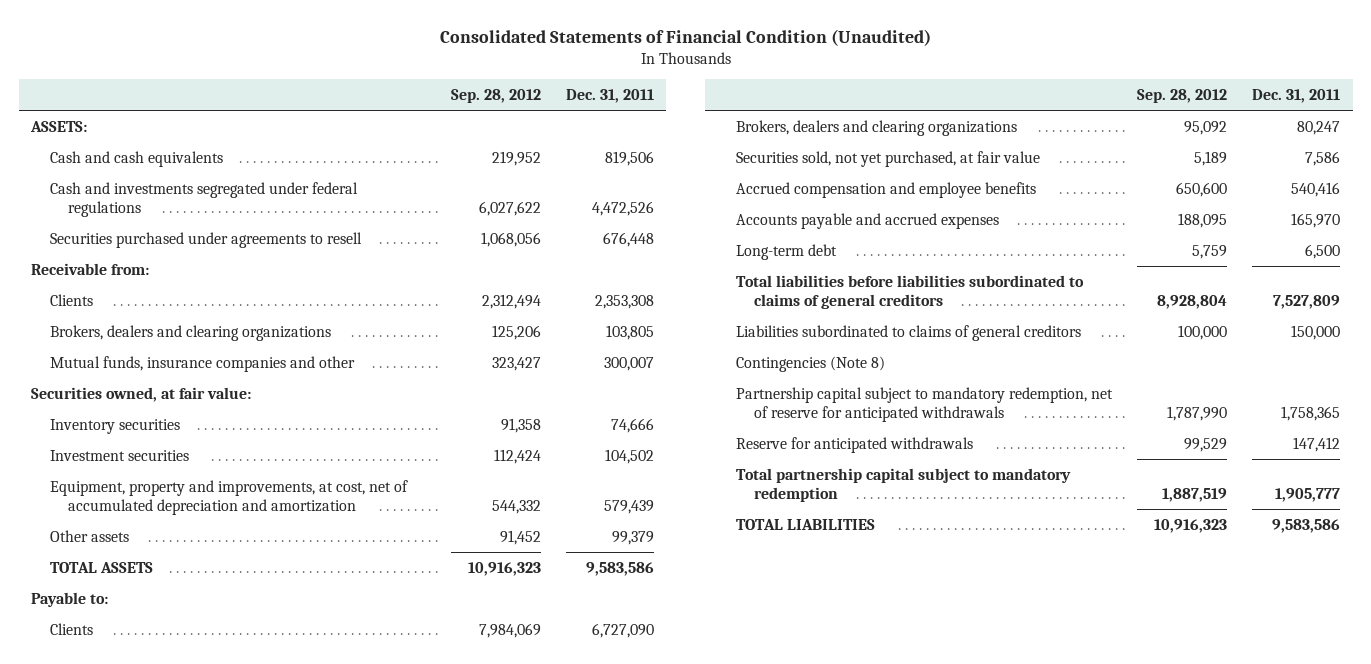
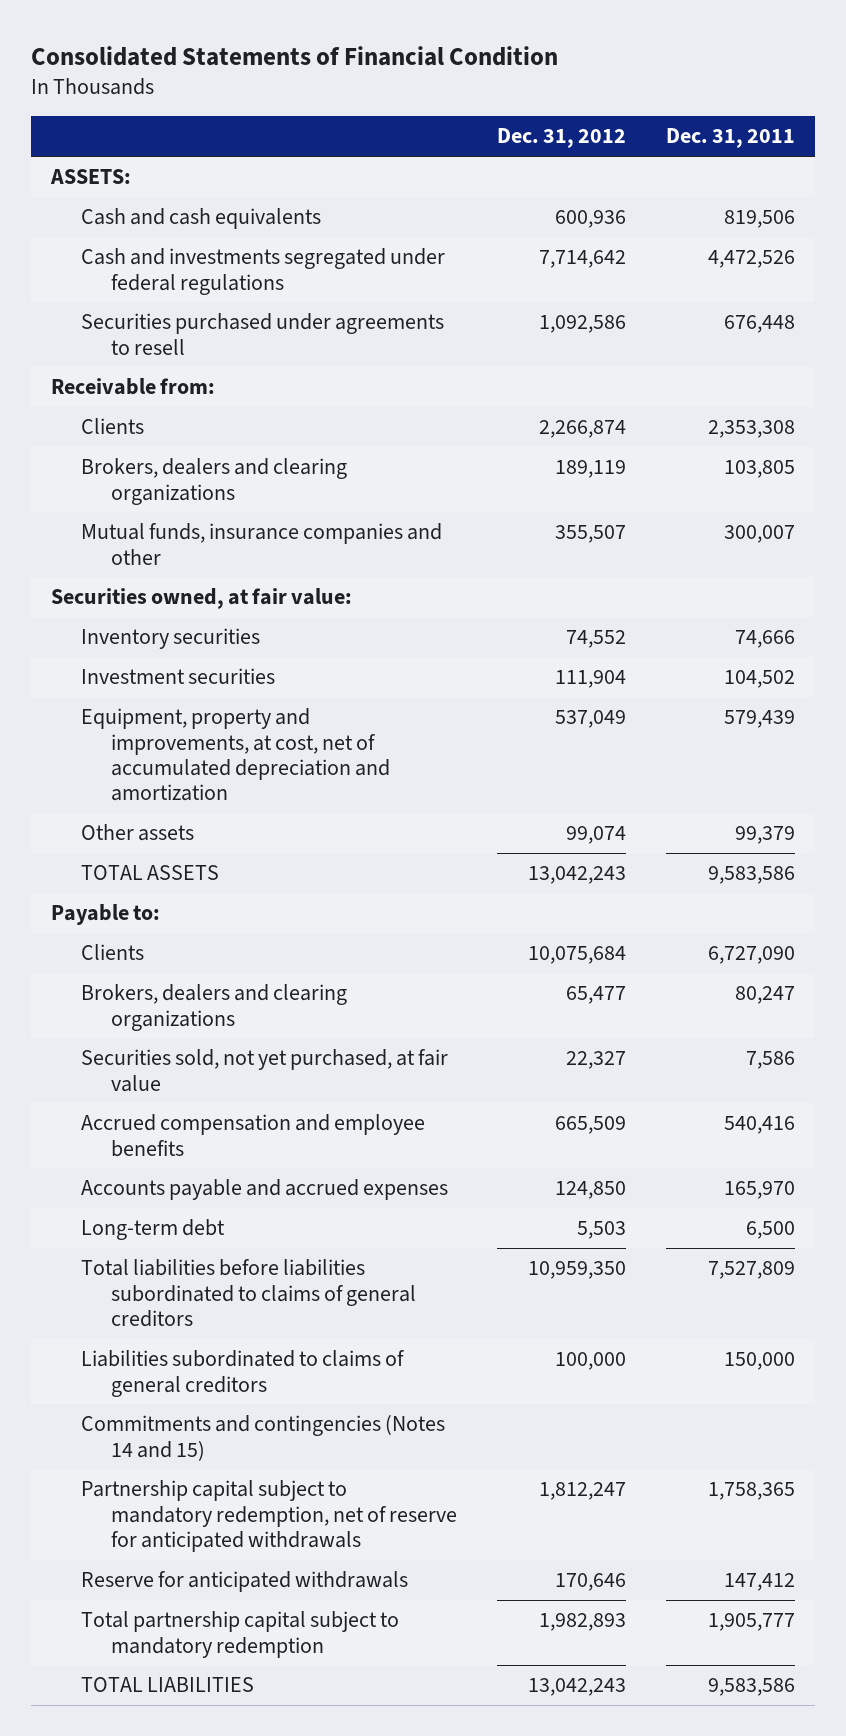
[439,28,931,46] Consolidated Statements of Financial Condition (Unaudited) -> [30,45,558,66] Consolidated Statements of Financial Condition
[450,88,541,103] Sep. 28, 2012 -> none
none -> [497,128,627,149] Dec. 31, 2012
[735,355,885,372] Contingencies (Note 8) -> [81,1415,446,1461] Commitments and contingencies (Notes 14 and 15)

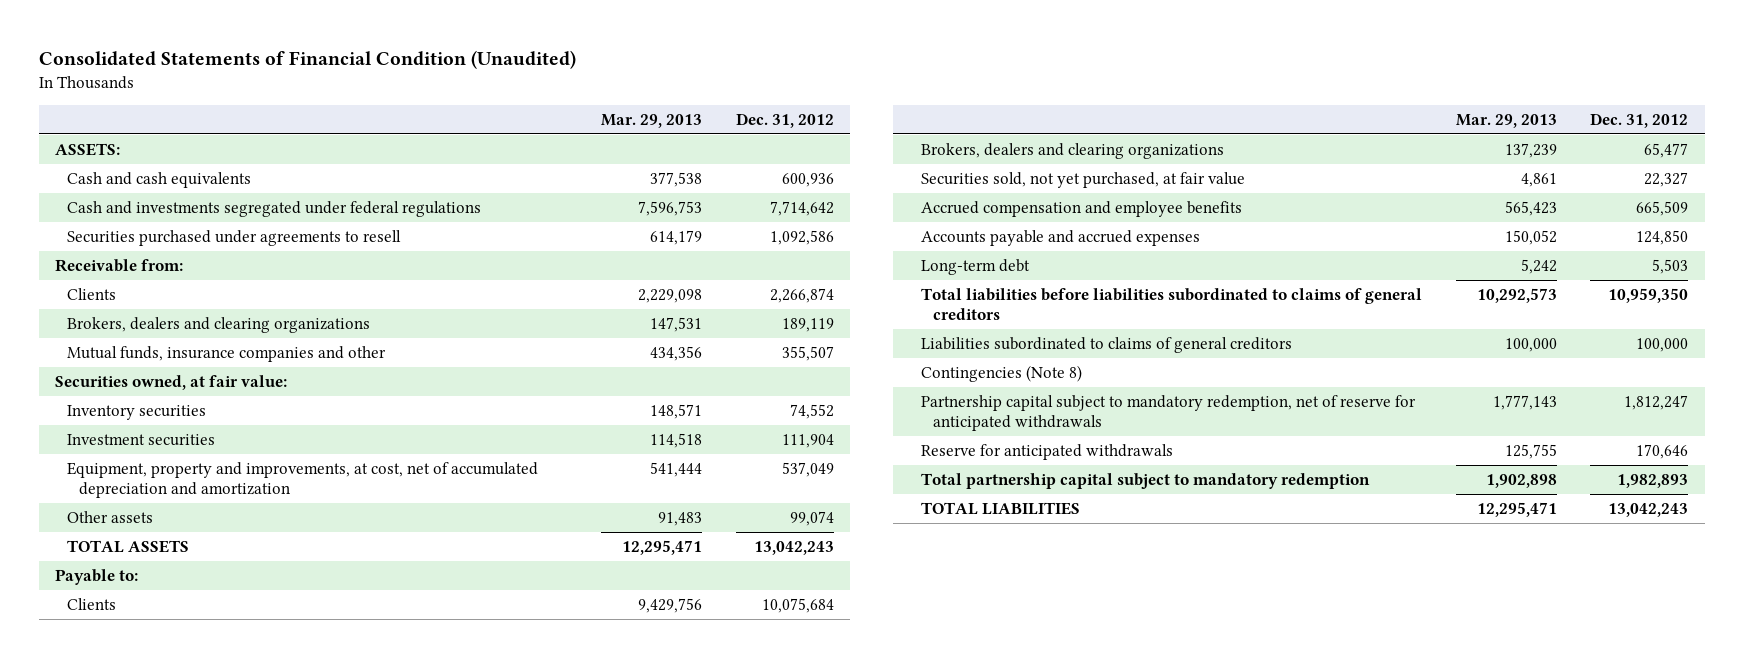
[30,45,558,66] Consolidated Statements of Financial Condition -> [38,49,576,69] Consolidated Statements of Financial Condition (Unaudited)
[666,128,796,149] Dec. 31, 2011 -> none
none -> [601,113,703,128] Mar. 29, 2013
[81,1415,446,1461] Commitments and contingencies (Notes 14 and 15) -> [921,365,1083,383] Contingencies (Note 8)

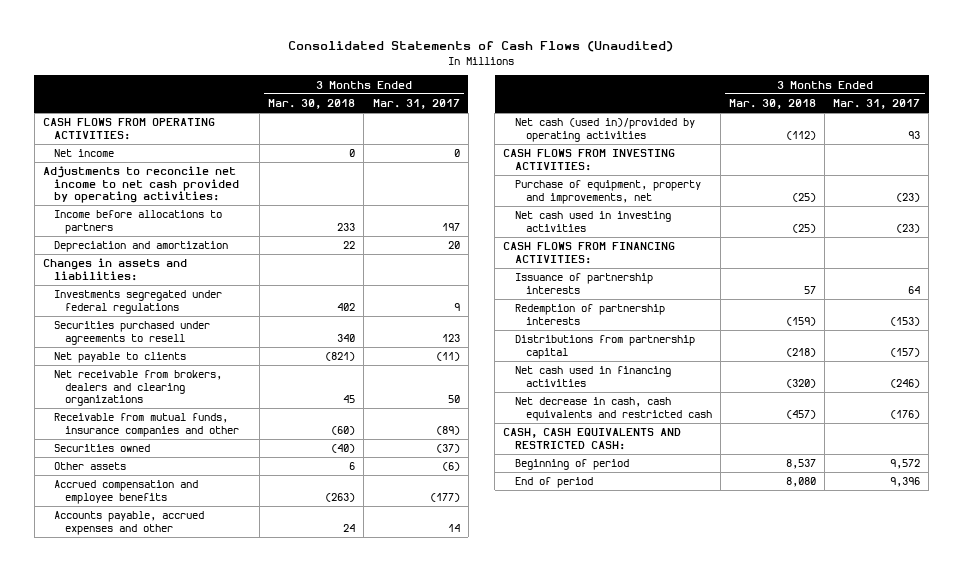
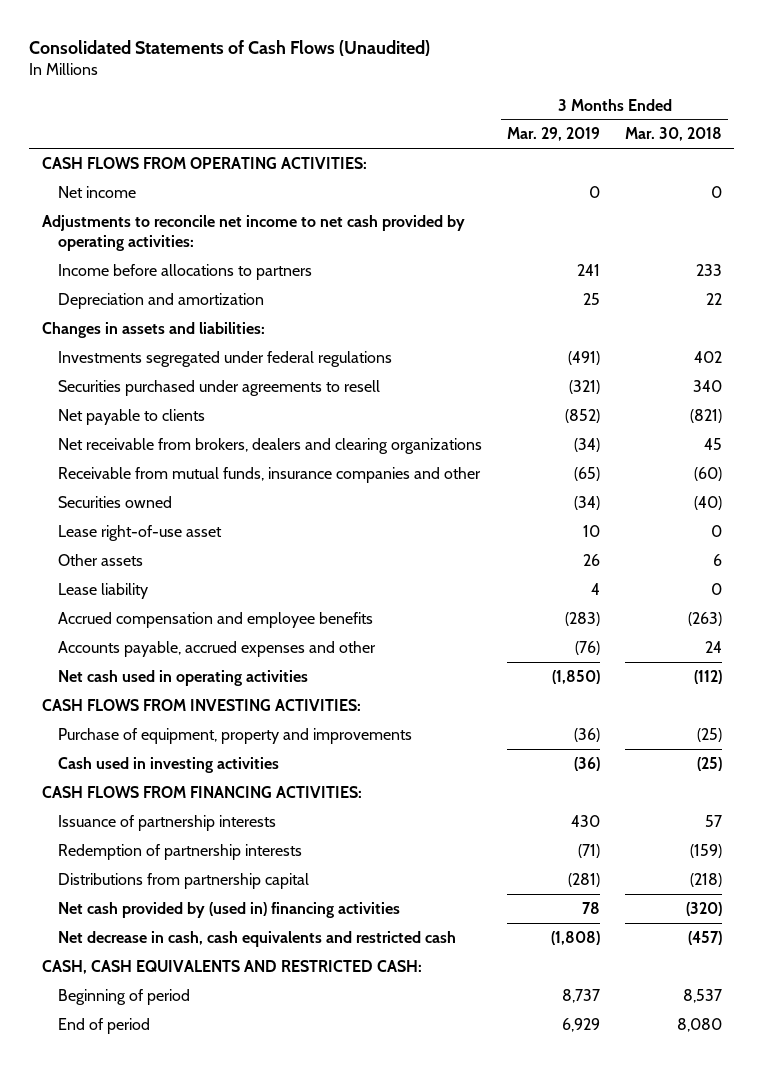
[372,99,460,110] Mar. 31, 2017 -> none
none -> [507,127,601,142] Mar. 29, 2019
none -> [58,524,223,541] Lease right-of-use asset
none -> [58,582,149,599] Lease liability
[514,118,695,142] Net cash (used in)/provided by operating activities -> [58,669,309,686] Net cash used in operating activities
[514,180,701,204] Purchase of equipment, property and improvements, net -> [58,727,413,744] Purchase of equipment, property and improvements
[514,211,671,232] Net cash used in investing activities -> [58,756,280,773] Cash used in investing activities
[514,366,671,387] Net cash used in financing activities -> [58,901,401,918] Net cash provided by (used in) financing activities

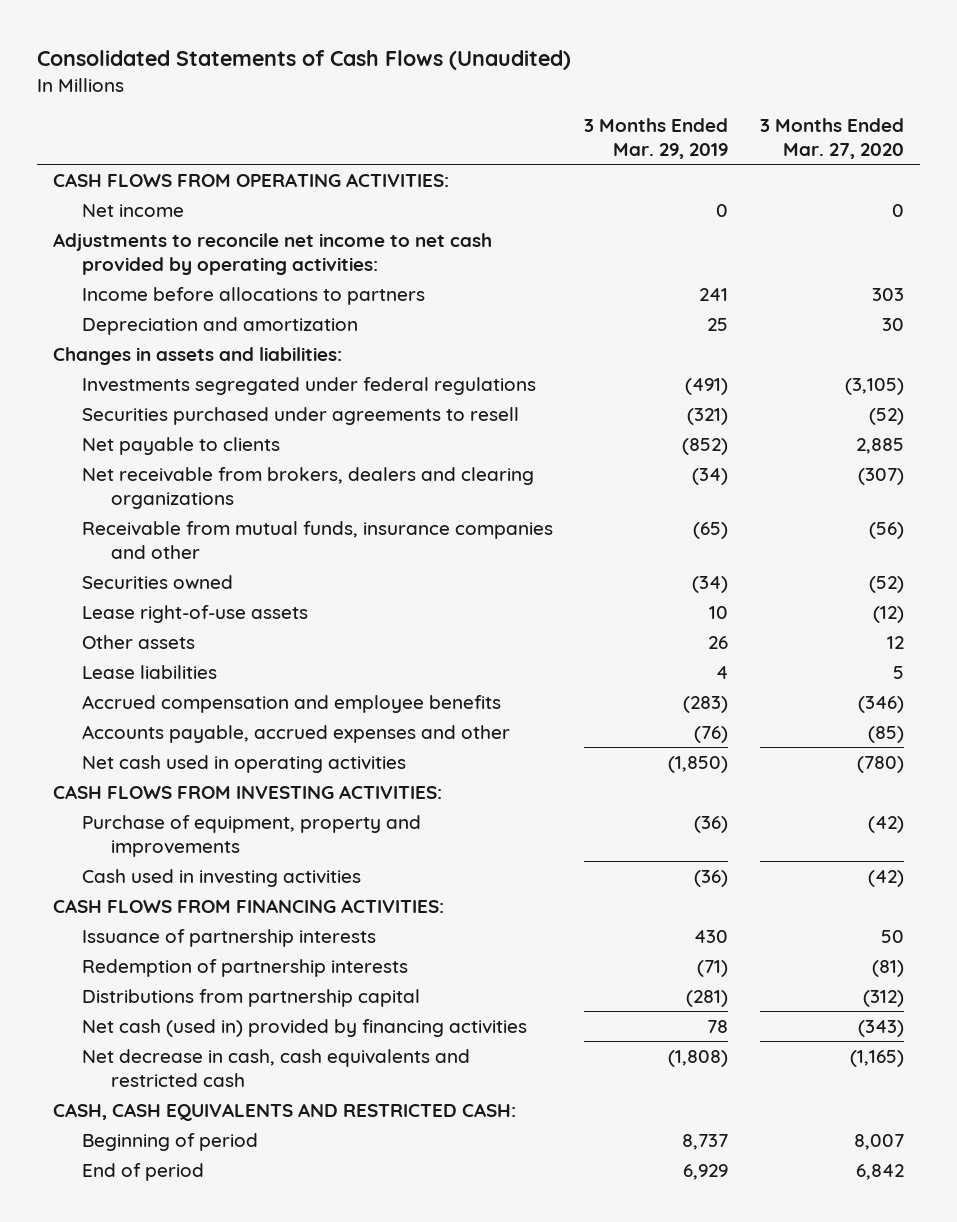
[624,127,722,142] Mar. 30, 2018 -> none
none -> [759,118,904,160] 3 Months Ended Mar. 27, 2020
[58,524,223,541] Lease right-of-use asset -> [81,604,308,623] Lease right-of-use assets
[58,582,149,599] Lease liability -> [81,664,217,679] Lease liabilities
[58,901,401,918] Net cash provided by (used in) financing activities -> [81,1018,527,1037] Net cash (used in) provided by financing activities

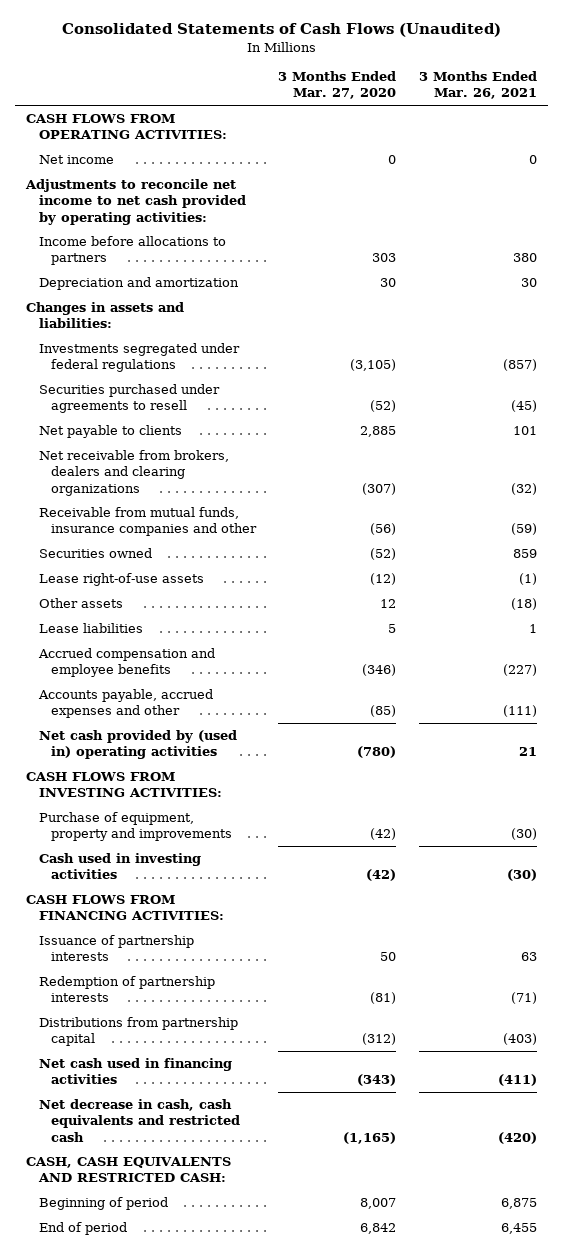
[584,118,729,160] 3 Months Ended Mar. 29, 2019 -> none
none -> [418,71,537,100] 3 Months Ended Mar. 26, 2021
[81,754,406,773] Net cash used in operating activities -> [38,729,237,760] Net cash provided by (used in) operating activities
[81,1018,527,1037] Net cash (used in) provided by financing activities -> [38,1057,232,1085] Net cash used in financing activities

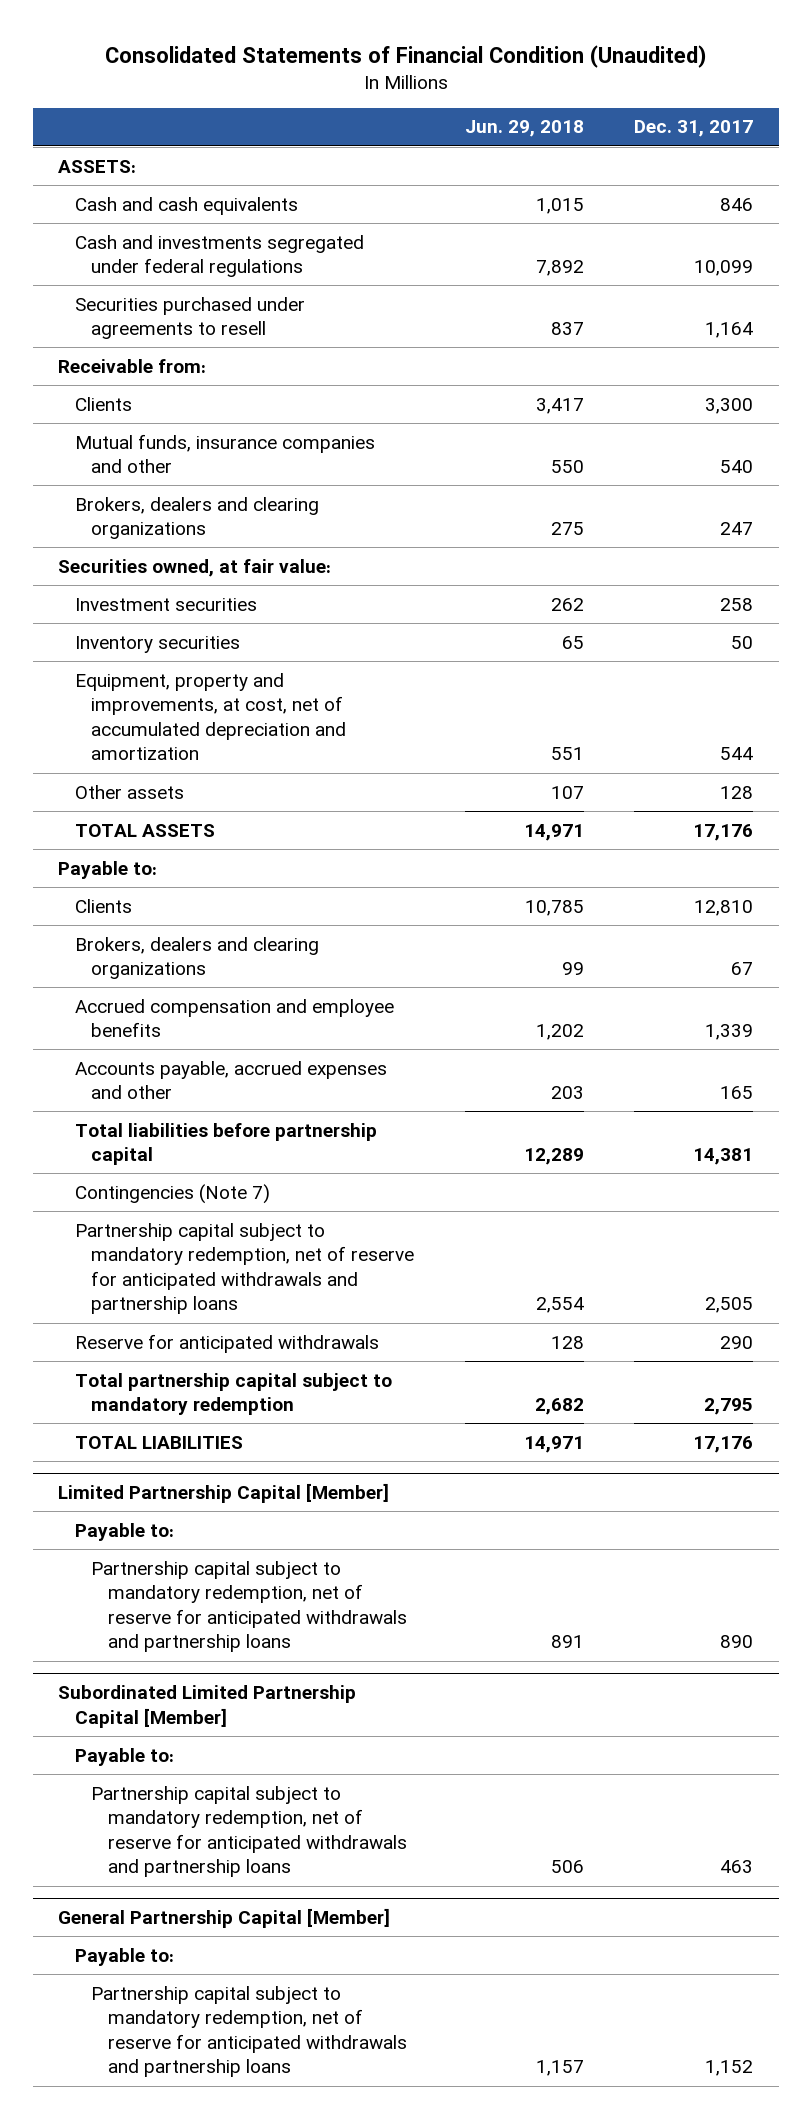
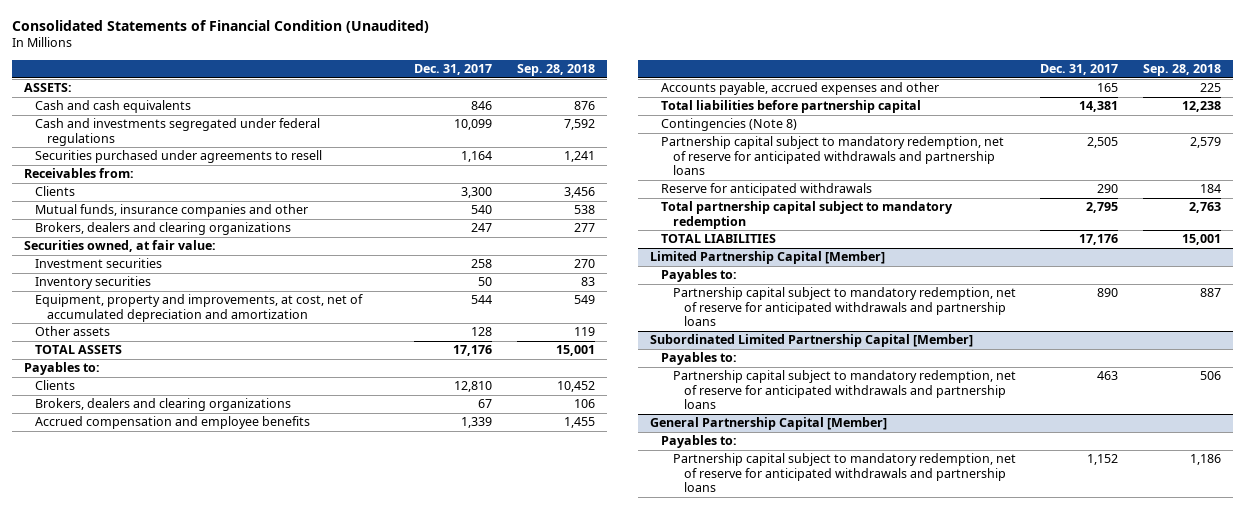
[464,120,584,138] Jun. 29, 2018 -> none
none -> [516,64,595,77] Sep. 28, 2018
[58,358,207,373] Receivable from: -> [23,168,134,179] Receivables from:
[58,860,158,879] Payable to: -> [23,362,100,376] Payables to:
[74,1183,270,1204] Contingencies (Note 7) -> [661,118,798,132] Contingencies (Note 8)
[74,1522,174,1541] Payable to: -> [661,269,738,283] Payables to:
[74,1747,174,1766] Payable to: -> [661,352,738,366] Payables to:
[74,1947,174,1966] Payable to: -> [661,435,738,449] Payables to:

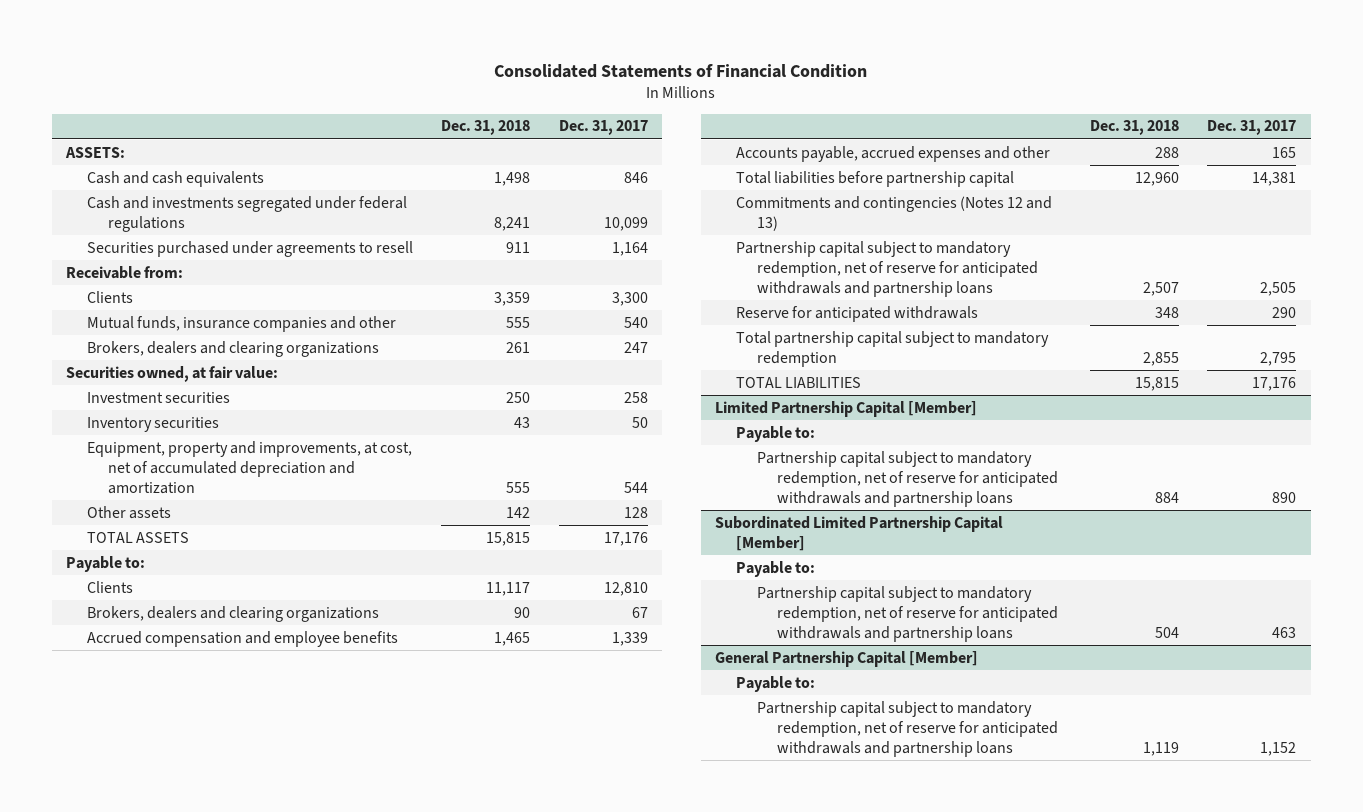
[11,19,429,33] Consolidated Statements of Financial Condition (Unaudited) -> [494,63,868,78] Consolidated Statements of Financial Condition
[516,64,595,77] Sep. 28, 2018 -> none
none -> [441,120,531,136] Dec. 31, 2018
[23,168,134,179] Receivables from: -> [66,265,184,279] Receivable from:
[23,362,100,376] Payables to: -> [66,555,146,572] Payable to:
[661,118,798,132] Contingencies (Note 8) -> [735,195,1052,231] Commitments and contingencies (Notes 12 and 13)
[661,269,738,283] Payables to: -> [735,425,815,442] Payable to:
[661,352,738,366] Payables to: -> [735,560,815,577] Payable to:
[661,435,738,449] Payables to: -> [735,675,815,692] Payable to:

